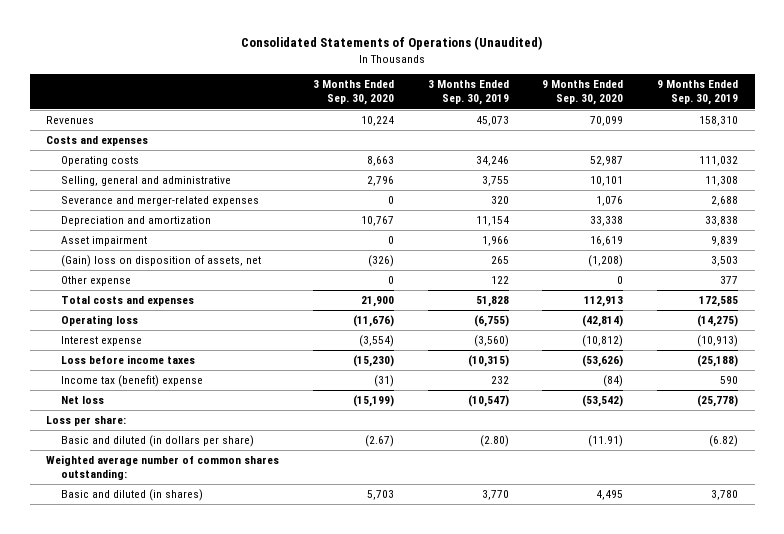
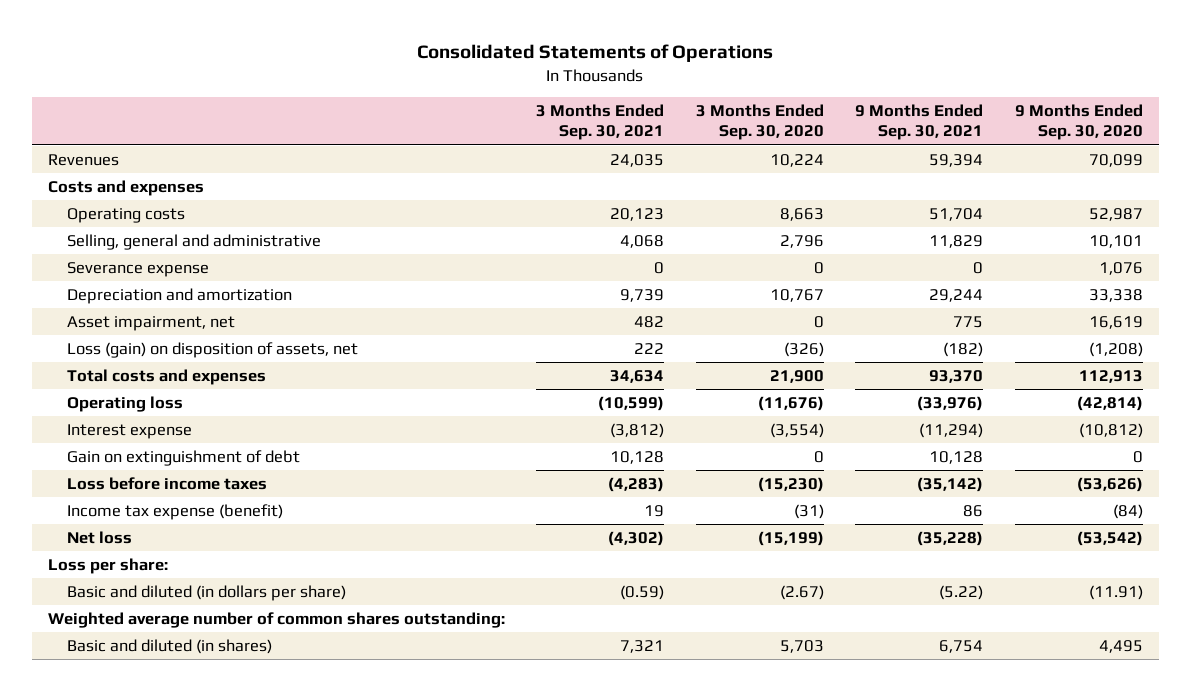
[241,36,543,51] Consolidated Statements of Operations (Unaudited) -> [417,44,774,63] Consolidated Statements of Operations
[427,80,509,106] 3 Months Ended Sep. 30, 2019 -> none
[657,80,739,106] 9 Months Ended Sep. 30, 2019 -> none
none -> [536,104,665,141] 3 Months Ended Sep. 30, 2021
none -> [855,104,984,141] 9 Months Ended Sep. 30, 2021
[60,196,259,207] Severance and merger-related expenses -> [66,262,209,278] Severance expense
[60,276,131,287] Other expense -> none
[60,236,147,247] Asset impairment -> [66,316,235,332] Asset impairment, net
[60,255,261,268] (Gain) loss on disposition of assets, net -> [66,342,358,359] Loss (gain) on disposition of assets, net
none -> [66,450,300,467] Gain on extinguishment of debt
[60,375,203,388] Income tax (benefit) expense -> [66,504,283,521] Income tax expense (benefit)

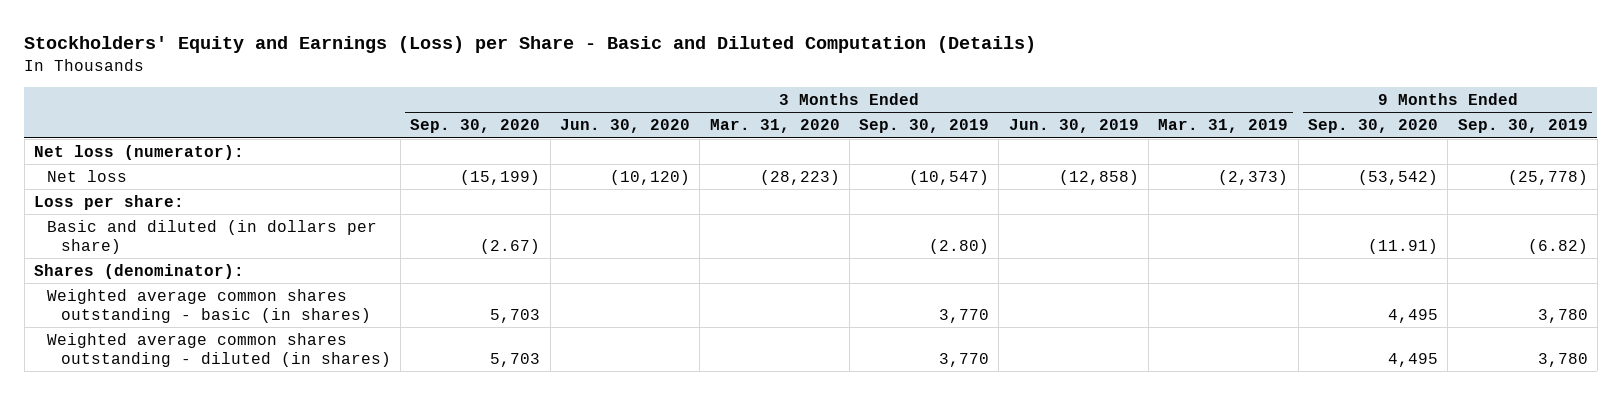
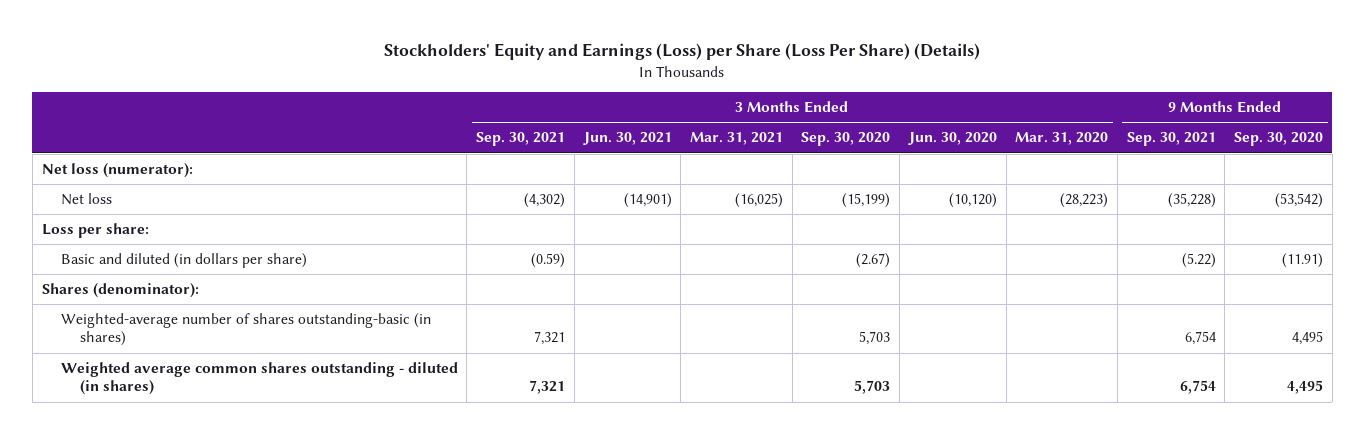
[24,36,1037,54] Stockholders' Equity and Earnings (Loss) per Share - Basic and Diluted Computation (Details) -> [384,43,981,61] Stockholders' Equity and Earnings (Loss) per Share (Loss Per Share) (Details)
[859,119,990,134] Sep. 30, 2019 -> none
[1008,119,1139,134] Jun. 30, 2019 -> none
[1158,119,1289,134] Mar. 31, 2019 -> none
[1457,119,1588,134] Sep. 30, 2019 -> none
none -> [476,132,566,147] Sep. 30, 2021
none -> [582,132,672,146] Jun. 30, 2021
none -> [690,132,784,146] Mar. 31, 2021
none -> [1126,132,1216,147] Sep. 30, 2021
[47,288,371,323] Weighted average common shares outstanding - basic (in shares) -> [60,313,431,347] Weighted-average number of shares outstanding-basic (in shares)

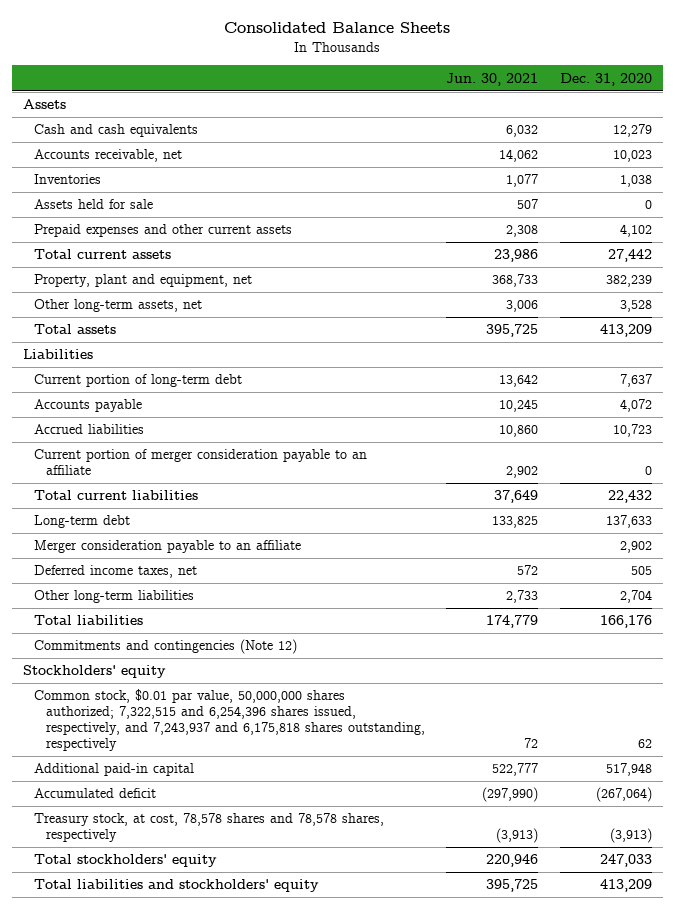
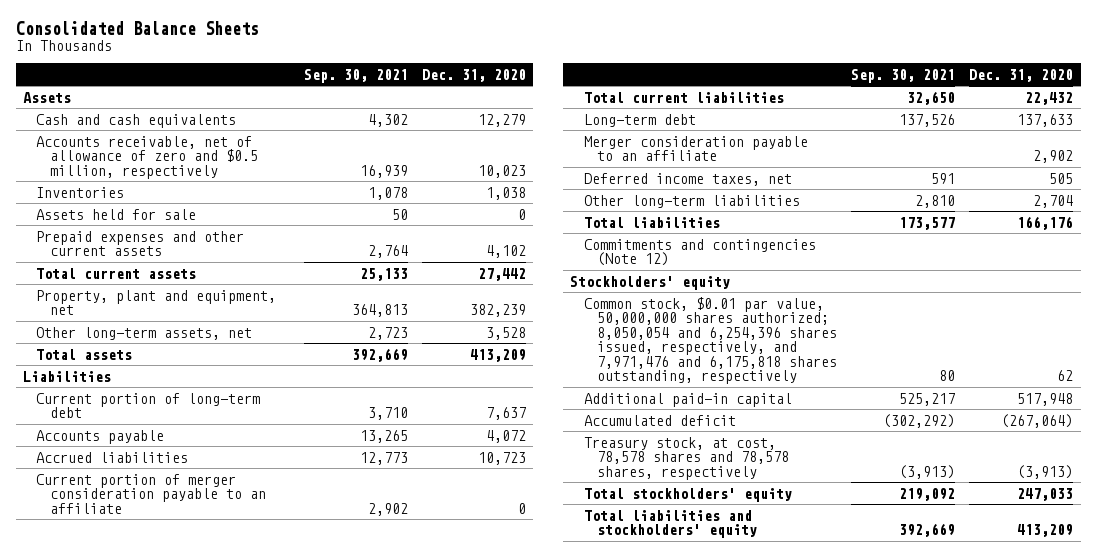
[446,72,539,86] Jun. 30, 2021 -> none
none -> [303,68,408,83] Sep. 30, 2021
[34,149,183,163] Accounts receivable, net -> [36,135,258,179] Accounts receivable, net of allowance of zero and $0.5 million, respectively
[34,689,425,751] Common stock, $0.01 par value, 50,000,000 shares authorized; 7,322,515 and 6,254,396 shares issued, respectively, and 7,243,937 and 6,175,818 shares outstanding, respectively -> [583,296,838,385] Common stock, $0.01 par value, 50,000,000 shares authorized; 8,050,054 and 6,254,396 shares issued, respectively, and 7,971,476 and 6,175,818 shares outstanding, respectively

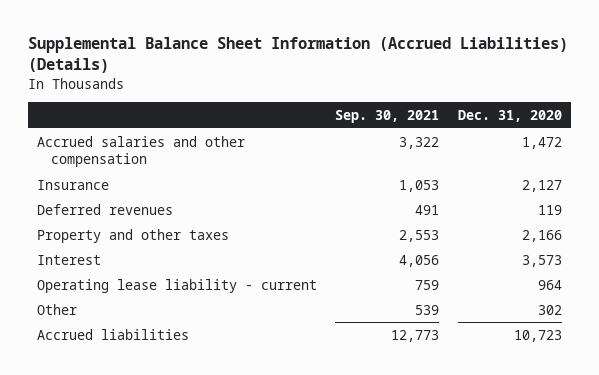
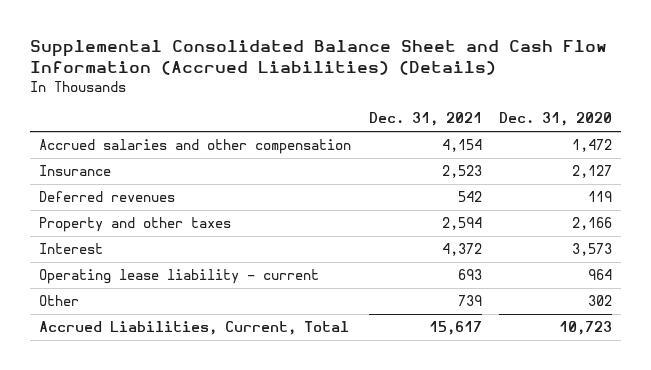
[27,37,568,74] Supplemental Balance Sheet Information (Accrued Liabilities) (Details) -> [30,39,608,76] Supplemental Consolidated Balance Sheet and Cash Flow Information (Accrued Liabilities) (Details)
[335,109,440,123] Sep. 30, 2021 -> none
none -> [368,112,482,127] Dec. 31, 2021
[37,328,190,340] Accrued liabilities -> [39,321,350,336] Accrued Liabilities, Current, Total

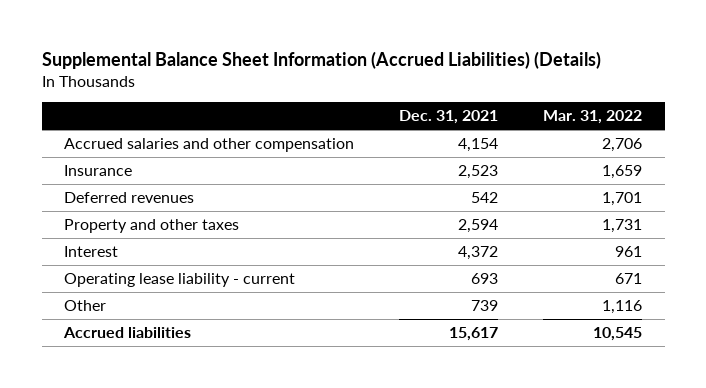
[30,39,608,76] Supplemental Consolidated Balance Sheet and Cash Flow Information (Accrued Liabilities) (Details) -> [41,50,601,69] Supplemental Balance Sheet Information (Accrued Liabilities) (Details)
[499,112,613,127] Dec. 31, 2020 -> none
none -> [543,110,643,125] Mar. 31, 2022
[39,321,350,336] Accrued Liabilities, Current, Total -> [63,326,192,338] Accrued liabilities

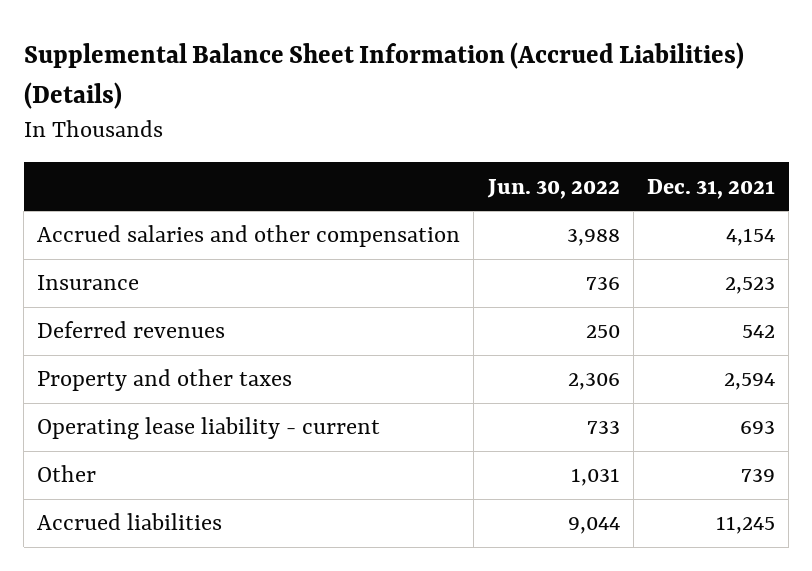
[543,110,643,125] Mar. 31, 2022 -> none
none -> [486,178,620,199] Jun. 30, 2022
[64,245,119,257] Interest -> none
[449,326,499,341] 15,617 -> [715,516,775,535] 11,245

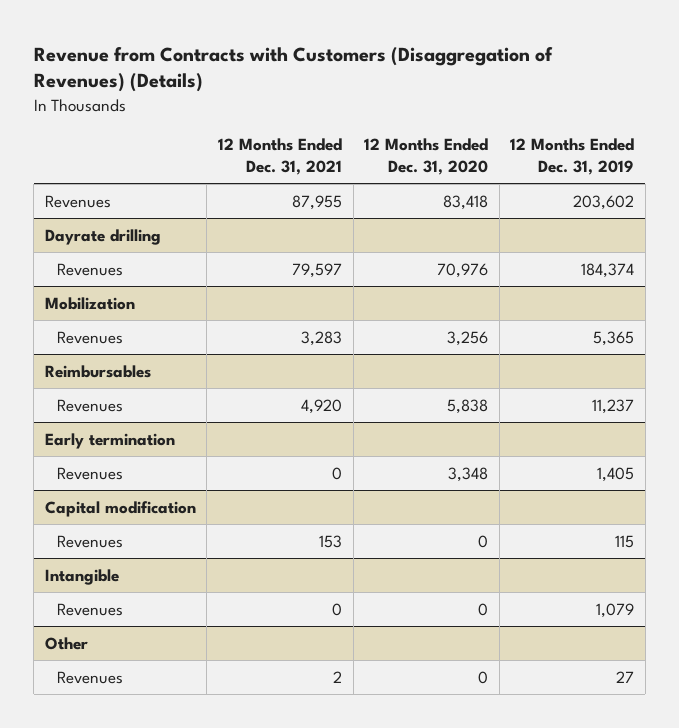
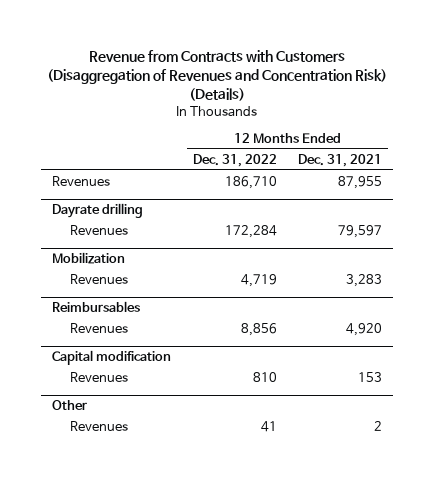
[33,46,553,93] Revenue from Contracts with Customers (Disaggregation of Revenues) (Details) -> [47,49,388,102] Revenue from Contracts with Customers (Disaggregation of Revenues and Concentration Risk) (Details)
[364,138,489,176] 12 Months Ended Dec. 31, 2020 -> none
[510,138,635,176] 12 Months Ended Dec. 31, 2019 -> none
none -> [192,153,277,167] Dec. 31, 2022
[44,432,175,449] Early termination -> none
[57,466,124,480] Revenues -> none
[44,568,119,585] Intangible -> none
[57,602,124,616] Revenues -> none

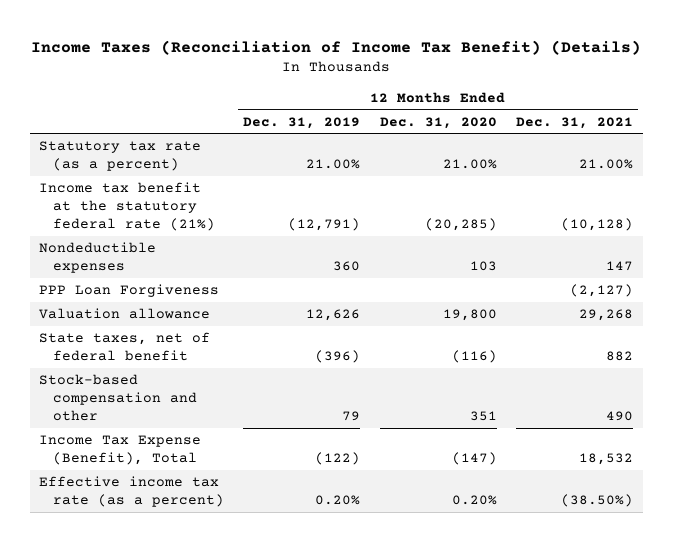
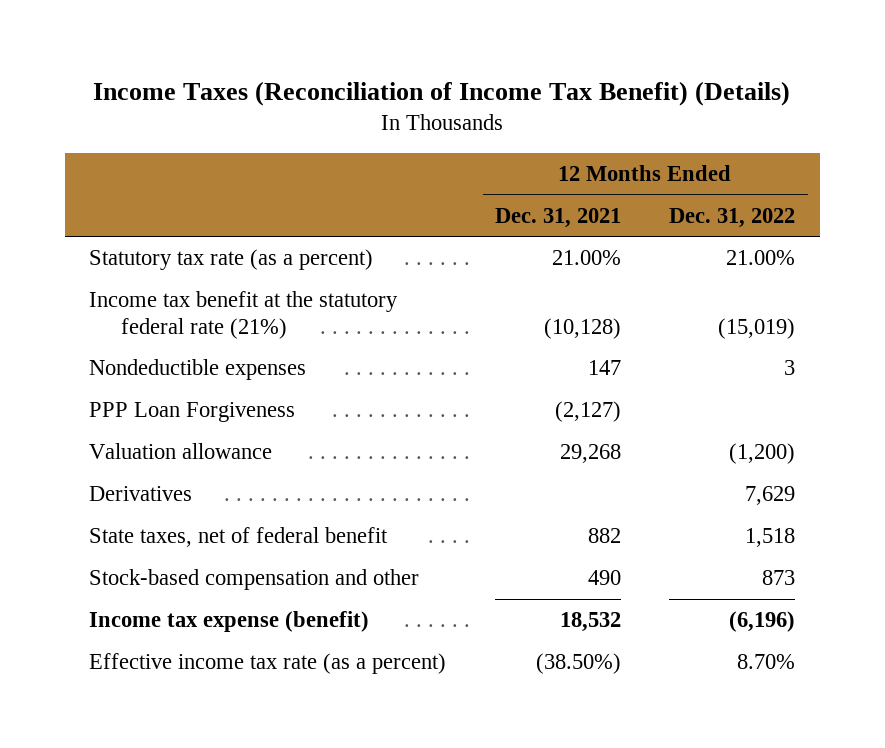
[243,116,361,129] Dec. 31, 2019 -> none
[379,116,497,129] Dec. 31, 2020 -> none
none -> [669,207,796,228] Dec. 31, 2022
none -> [89,486,193,502] Derivatives
[39,435,202,465] Income Tax Expense (Benefit), Total -> [89,611,370,633] Income tax expense (benefit)

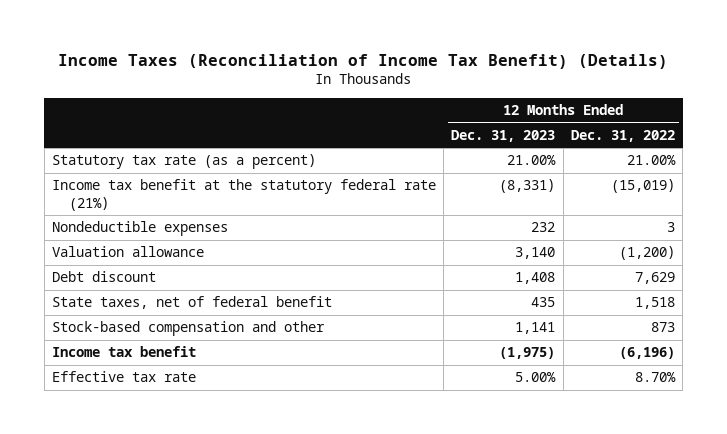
[494,207,621,228] Dec. 31, 2021 -> none
none -> [451,129,556,142] Dec. 31, 2023
[89,402,296,423] PPP Loan Forgiveness -> none
[89,486,193,502] Derivatives -> [51,271,156,283] Debt discount
[89,611,370,633] Income tax expense (benefit) -> [51,346,196,358] Income tax benefit
[89,653,447,675] Effective income tax rate (as a percent) -> [51,371,196,383] Effective tax rate

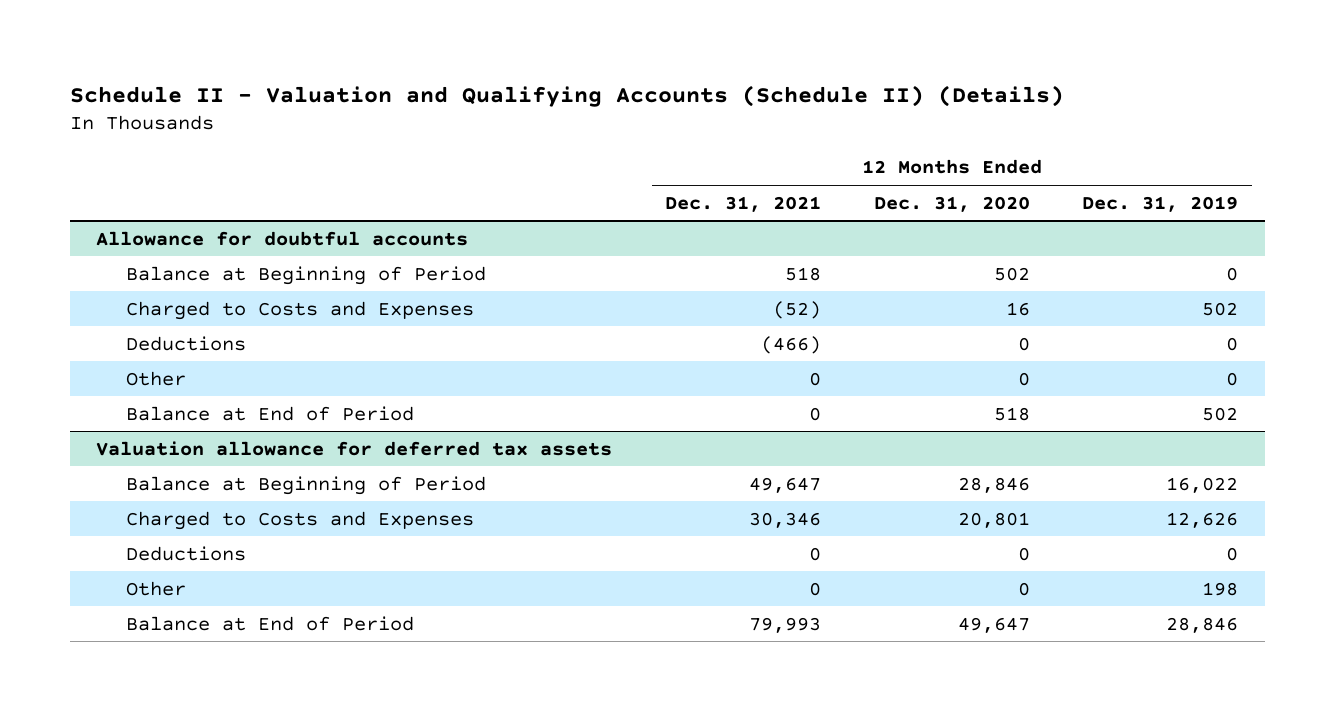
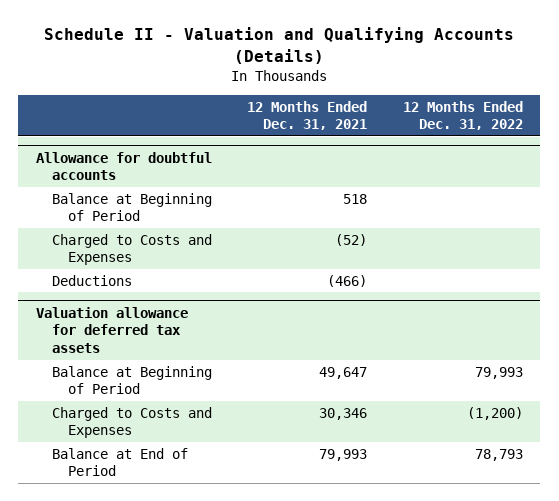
[69,84,1064,107] Schedule II - Valuation and Qualifying Accounts (Schedule II) (Details) -> [44,26,515,64] Schedule II - Valuation and Qualifying Accounts (Details)
[873,195,1030,212] Dec. 31, 2020 -> none
[1082,195,1239,212] Dec. 31, 2019 -> none
none -> [402,100,523,131] 12 Months Ended Dec. 31, 2022
[126,370,187,386] Other -> none
[126,405,415,421] Balance at End of Period -> none
[126,545,247,561] Deductions -> none
[126,580,187,596] Other -> none

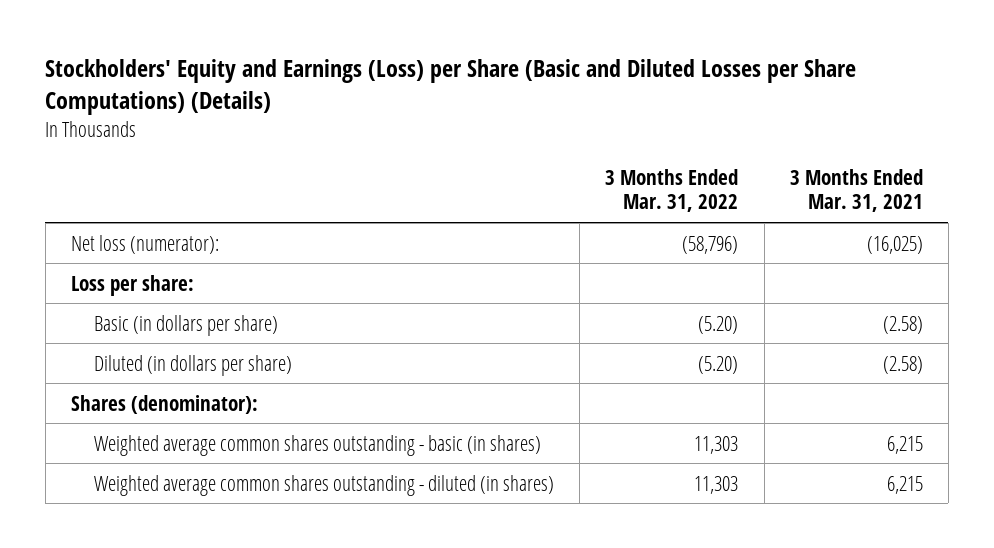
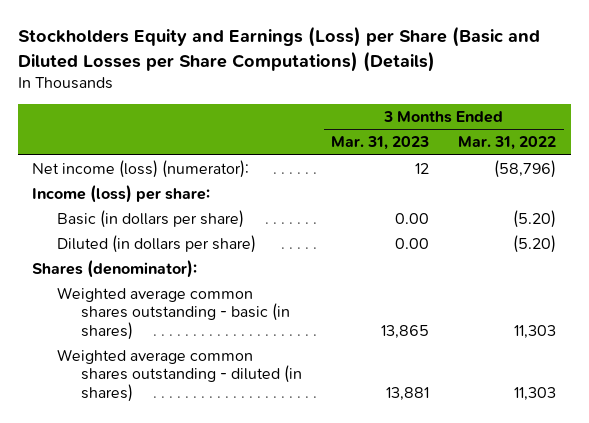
[45,59,857,116] Stockholders' Equity and Earnings (Loss) per Share (Basic and Diluted Losses per Share Computations) (Details) -> [17,26,540,72] Stockholders Equity and Earnings (Loss) per Share (Basic and Diluted Losses per Share Computations) (Details)
[789,168,923,213] 3 Months Ended Mar. 31, 2021 -> none
none -> [331,136,430,151] Mar. 31, 2023
[71,234,220,254] Net loss (numerator): -> [32,160,250,179] Net income (loss) (numerator):
[71,274,195,296] Loss per share: -> [32,185,211,204] Income (loss) per share:

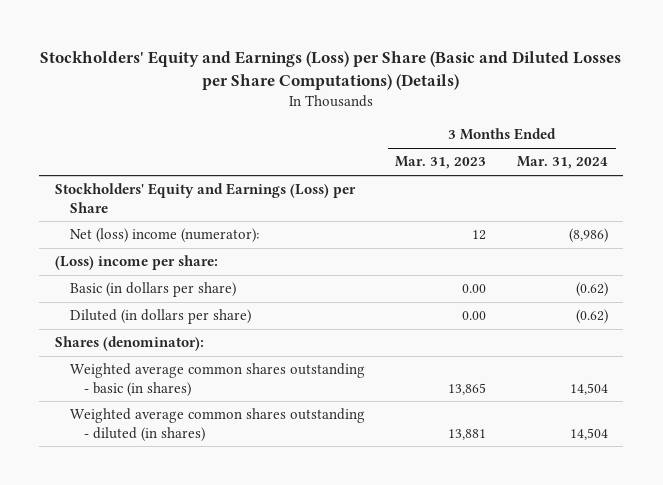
[17,26,540,72] Stockholders Equity and Earnings (Loss) per Share (Basic and Diluted Losses per Share Computations) (Details) -> [40,50,622,90] Stockholders' Equity and Earnings (Loss) per Share (Basic and Diluted Losses per Share Computations) (Details)
[458,136,557,151] Mar. 31, 2022 -> none
none -> [517,156,609,170] Mar. 31, 2024
none -> [54,183,356,213] Stockholders' Equity and Earnings (Loss) per Share
[32,160,250,179] Net income (loss) (numerator): -> [69,228,260,244] Net (loss) income (numerator):
[32,185,211,204] Income (loss) per share: -> [54,255,218,271] (Loss) income per share:

